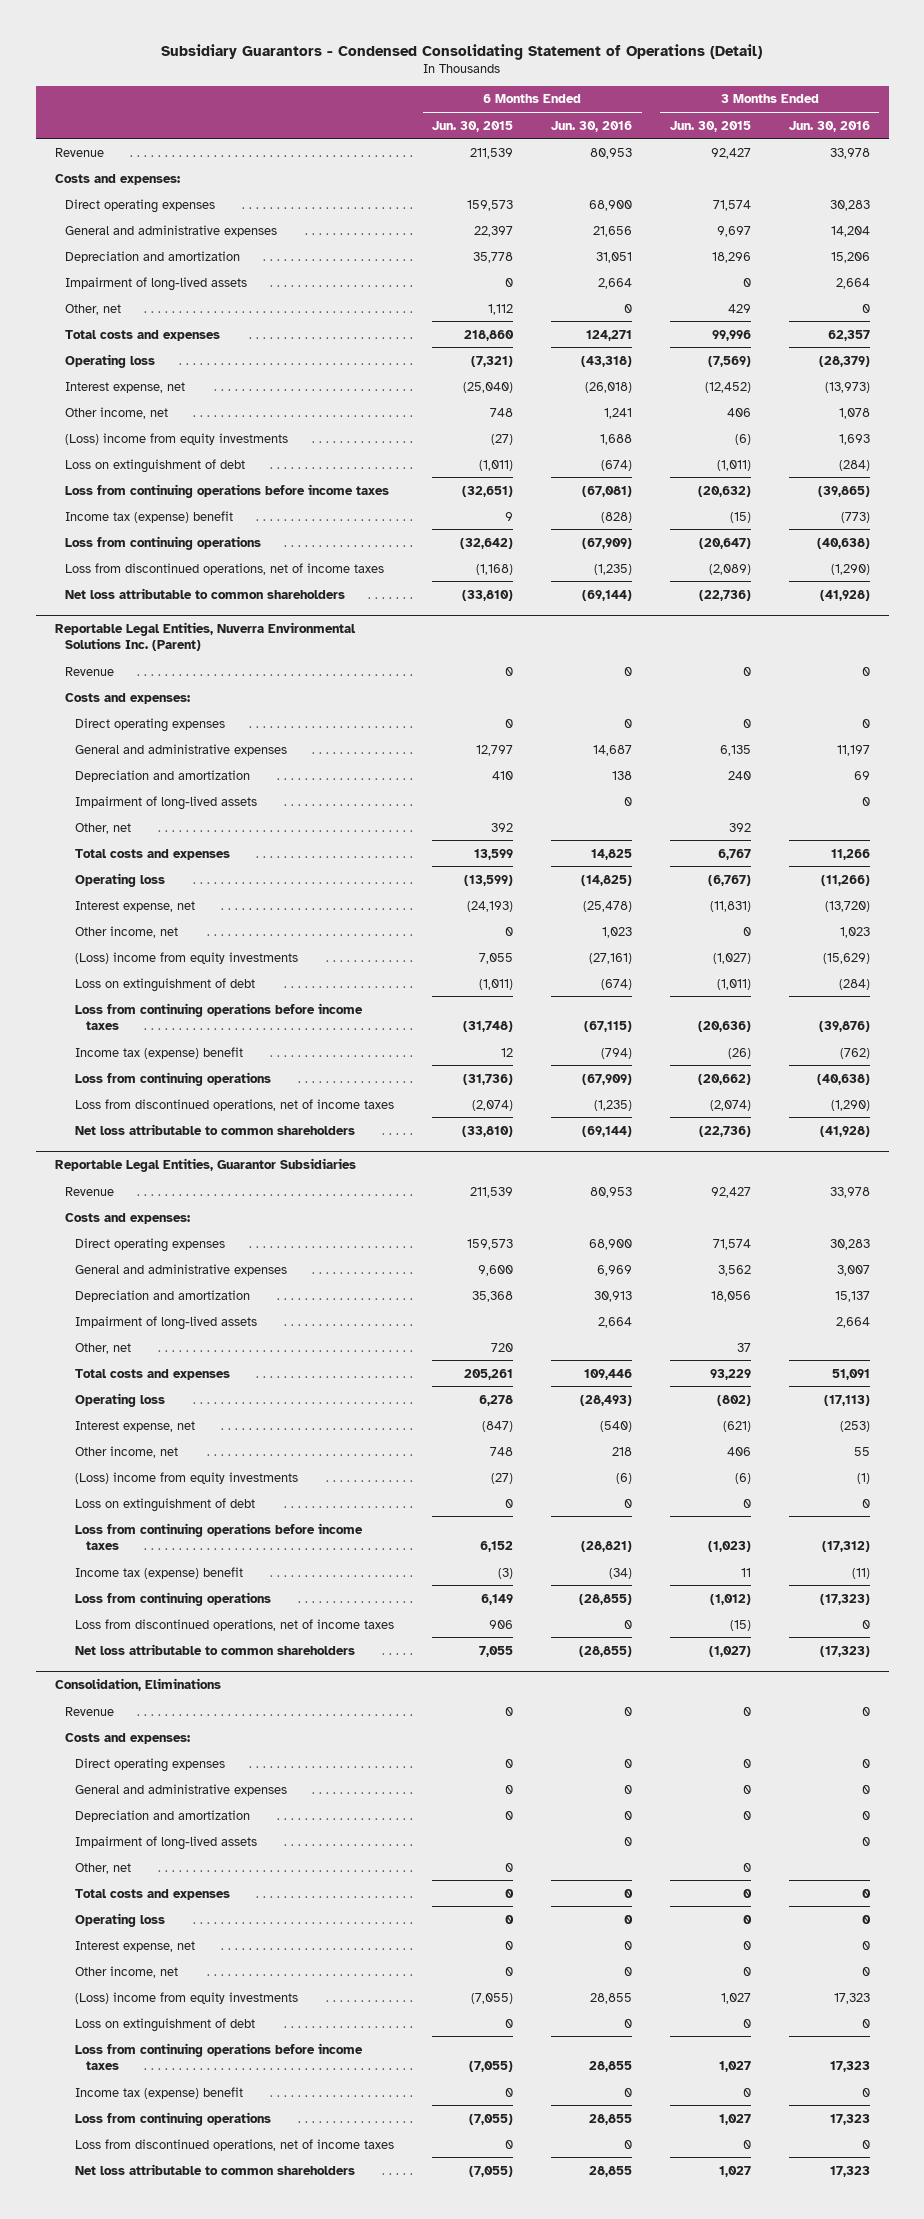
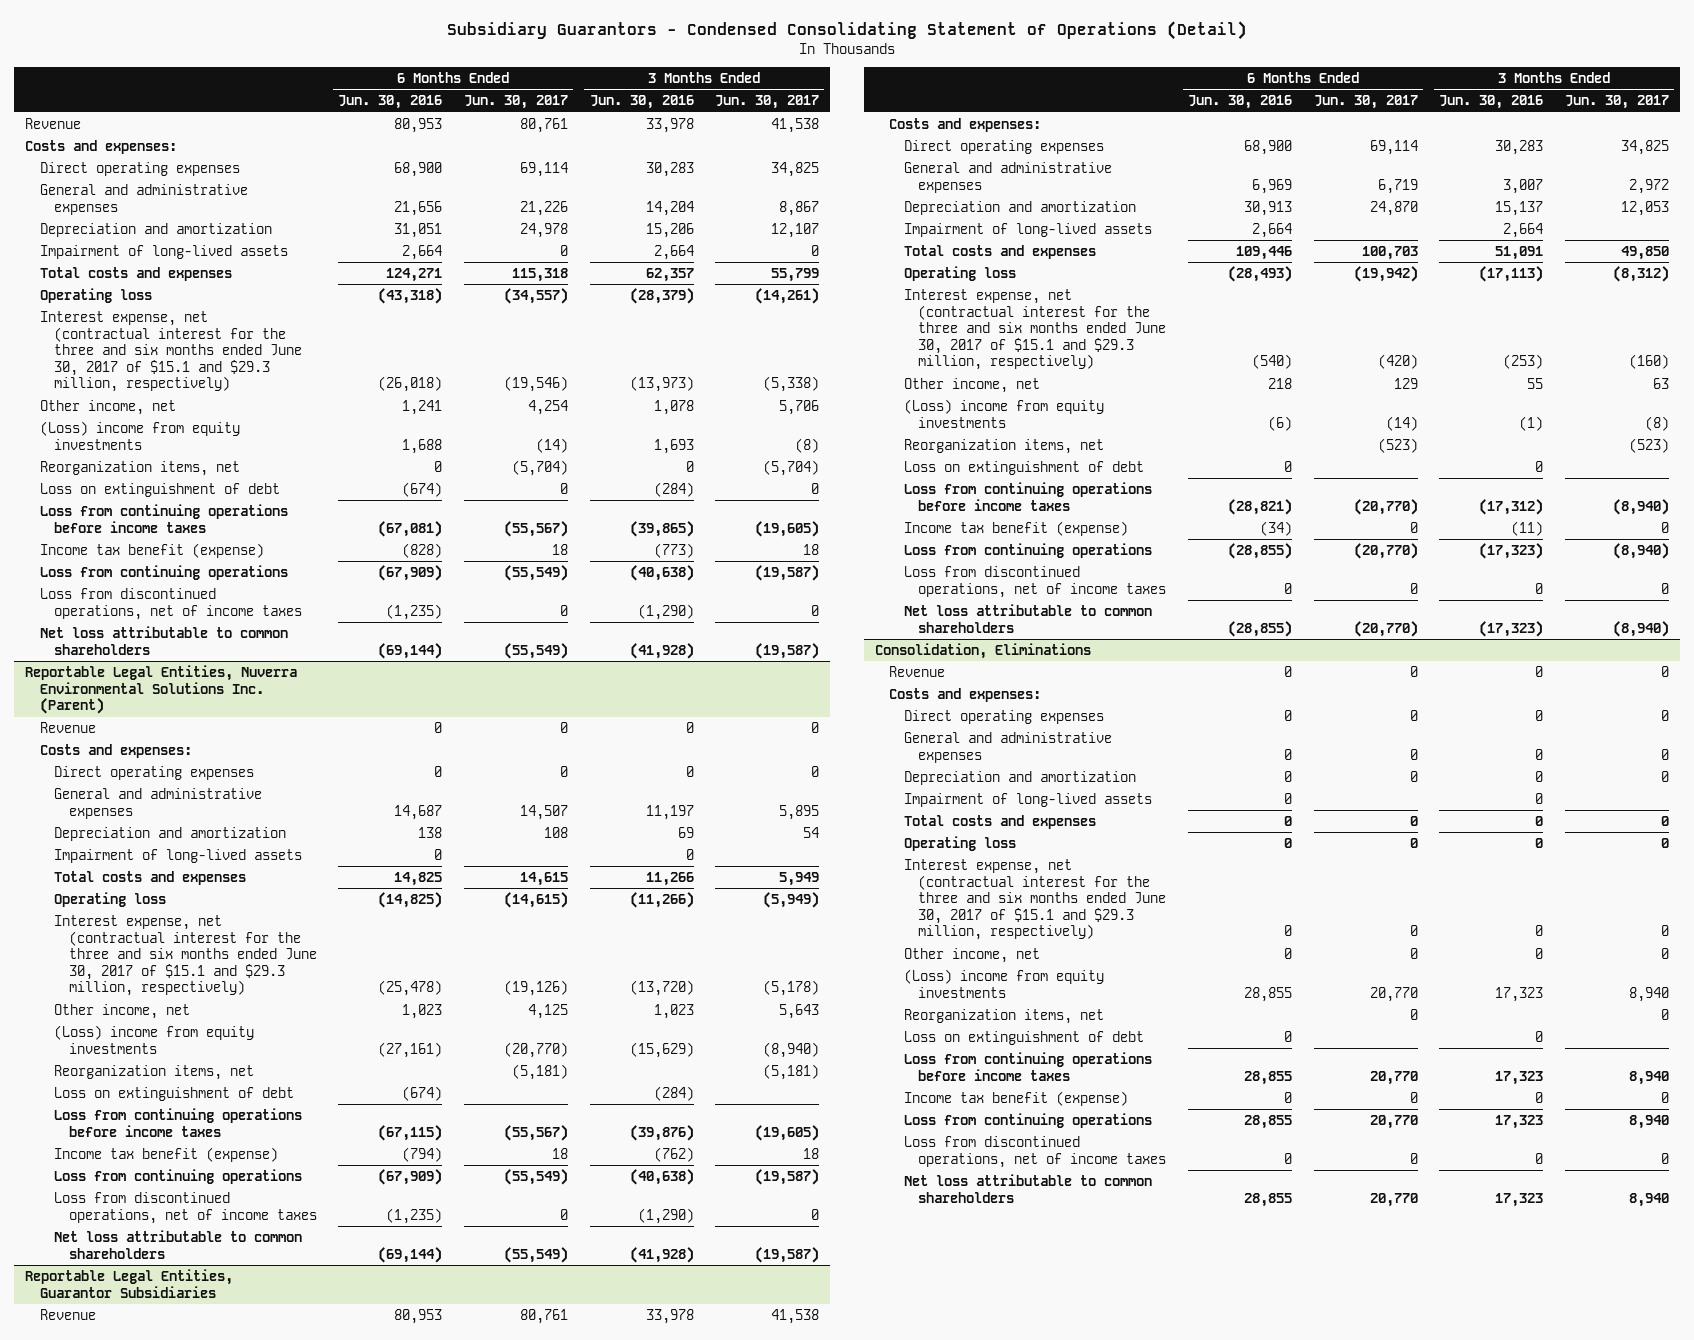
[432,120,514,132] Jun. 30, 2015 -> none
[669,120,751,132] Jun. 30, 2015 -> none
none -> [463,95,568,110] Jun. 30, 2017
none -> [715,95,820,110] Jun. 30, 2017
[65,303,122,315] Other, net -> none
[65,381,186,393] Interest expense, net -> [39,310,303,393] Interest expense, net (contractual interest for the three and six months ended June 30, 2017 of $15.1 and $29.3 million, respectively)
none -> [39,460,240,476] Reorganization items, net
[65,510,234,523] Income tax (expense) benefit -> [39,542,264,558] Income tax benefit (expense)
[75,822,132,834] Other, net -> none
[75,900,196,912] Interest expense, net -> [54,914,317,997] Interest expense, net (contractual interest for the three and six months ended June 30, 2017 of $15.1 and $29.3 million, respectively)
none -> [54,1064,255,1080] Reorganization items, net
[75,1046,244,1059] Income tax (expense) benefit -> [54,1146,279,1162] Income tax benefit (expense)
[75,1342,132,1354] Other, net -> none
[75,1420,196,1432] Interest expense, net -> [903,288,1167,371] Interest expense, net (contractual interest for the three and six months ended June 30, 2017 of $15.1 and $29.3 million, respectively)
none -> [903,438,1104,454] Reorganization items, net
[75,1566,244,1579] Income tax (expense) benefit -> [903,520,1128,536] Income tax benefit (expense)
[75,1862,132,1874] Other, net -> none
[75,1940,196,1952] Interest expense, net -> [903,858,1167,941] Interest expense, net (contractual interest for the three and six months ended June 30, 2017 of $15.1 and $29.3 million, respectively)
none -> [903,1008,1104,1024] Reorganization items, net
[75,2086,244,2099] Income tax (expense) benefit -> [903,1090,1128,1106] Income tax benefit (expense)

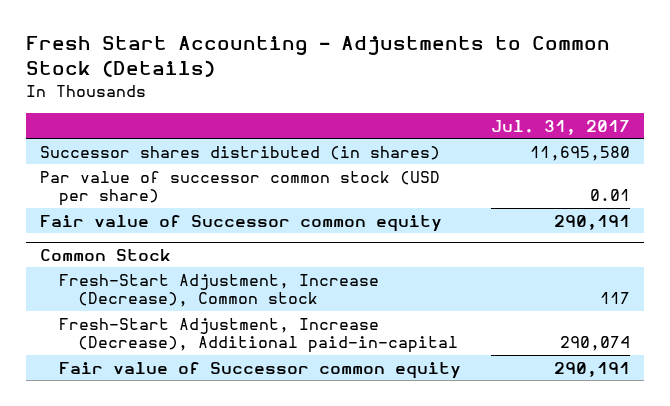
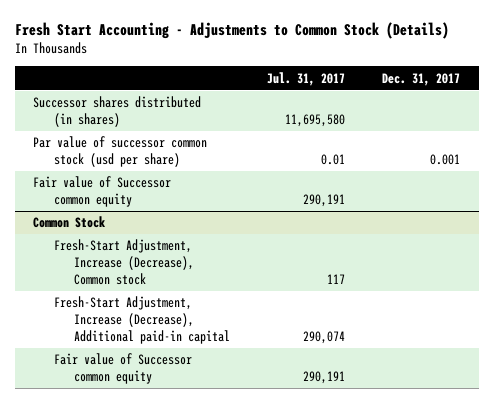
none -> [382,72,461,86] Dec. 31, 2017
[40,170,441,207] Par value of successor common stock (USD per share) -> [33,136,208,168] Par value of successor common stock (usd per share)
[59,317,459,354] Fresh-Start Adjustment, Increase (Decrease), Additional paid-in-capital -> [53,296,230,344] Fresh-Start Adjustment, Increase (Decrease), Additional paid-in capital

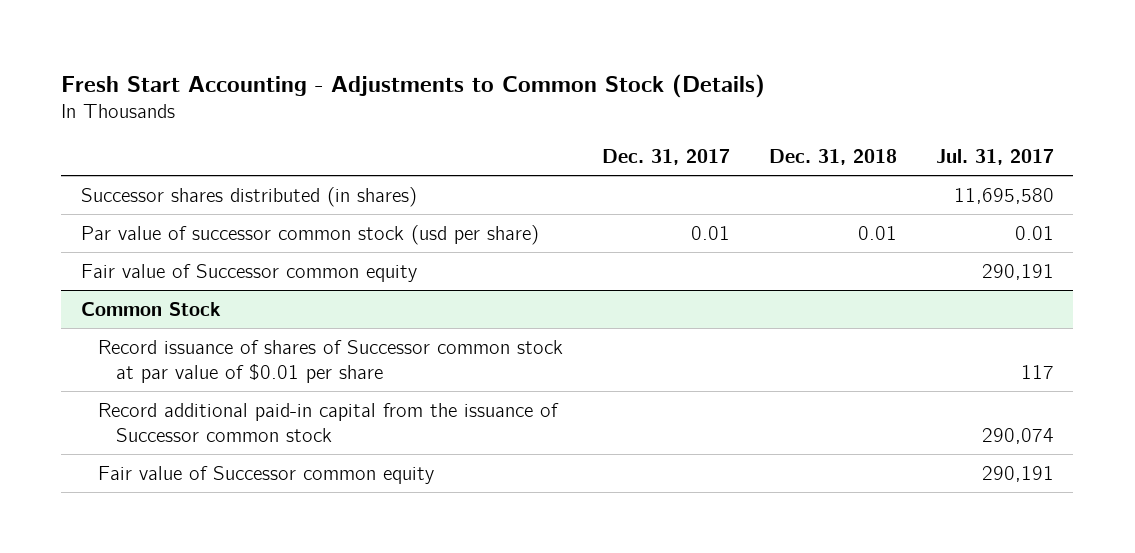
none -> [769,149,898,166] Dec. 31, 2018
[430,154,461,166] 0.001 -> [691,225,731,240] 0.01
[53,239,194,285] Fresh-Start Adjustment, Increase (Decrease), Common stock -> [98,339,564,383] Record issuance of shares of Successor common stock at par value of $0.01 per share
[53,296,230,344] Fresh-Start Adjustment, Increase (Decrease), Additional paid-in capital -> [98,402,560,442] Record additional paid-in capital from the issuance of Successor common stock

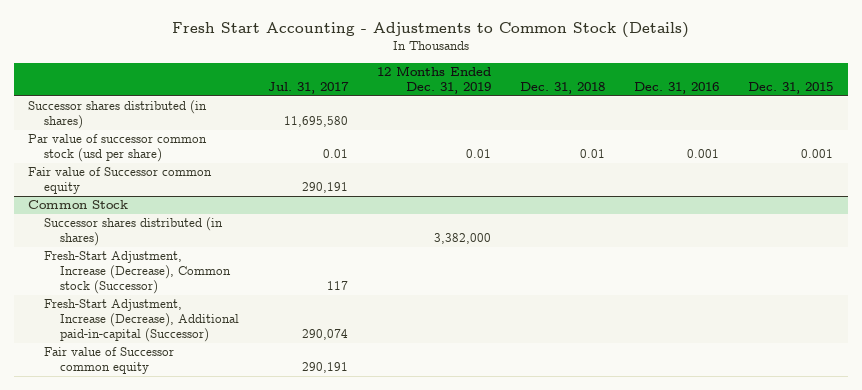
[602,149,731,166] Dec. 31, 2017 -> none
none -> [376,66,491,95] 12 Months Ended Dec. 31, 2019
none -> [634,82,720,95] Dec. 31, 2016
none -> [748,82,834,95] Dec. 31, 2015
none -> [43,217,223,247] Successor shares distributed (in shares)
[98,339,564,383] Record issuance of shares of Successor common stock at par value of $0.01 per share -> [43,251,231,294] Fresh-Start Adjustment, Increase (Decrease), Common stock (Successor)
[98,402,560,442] Record additional paid-in capital from the issuance of Successor common stock -> [43,299,239,342] Fresh-Start Adjustment, Increase (Decrease), Additional paid-in-capital (Successor)

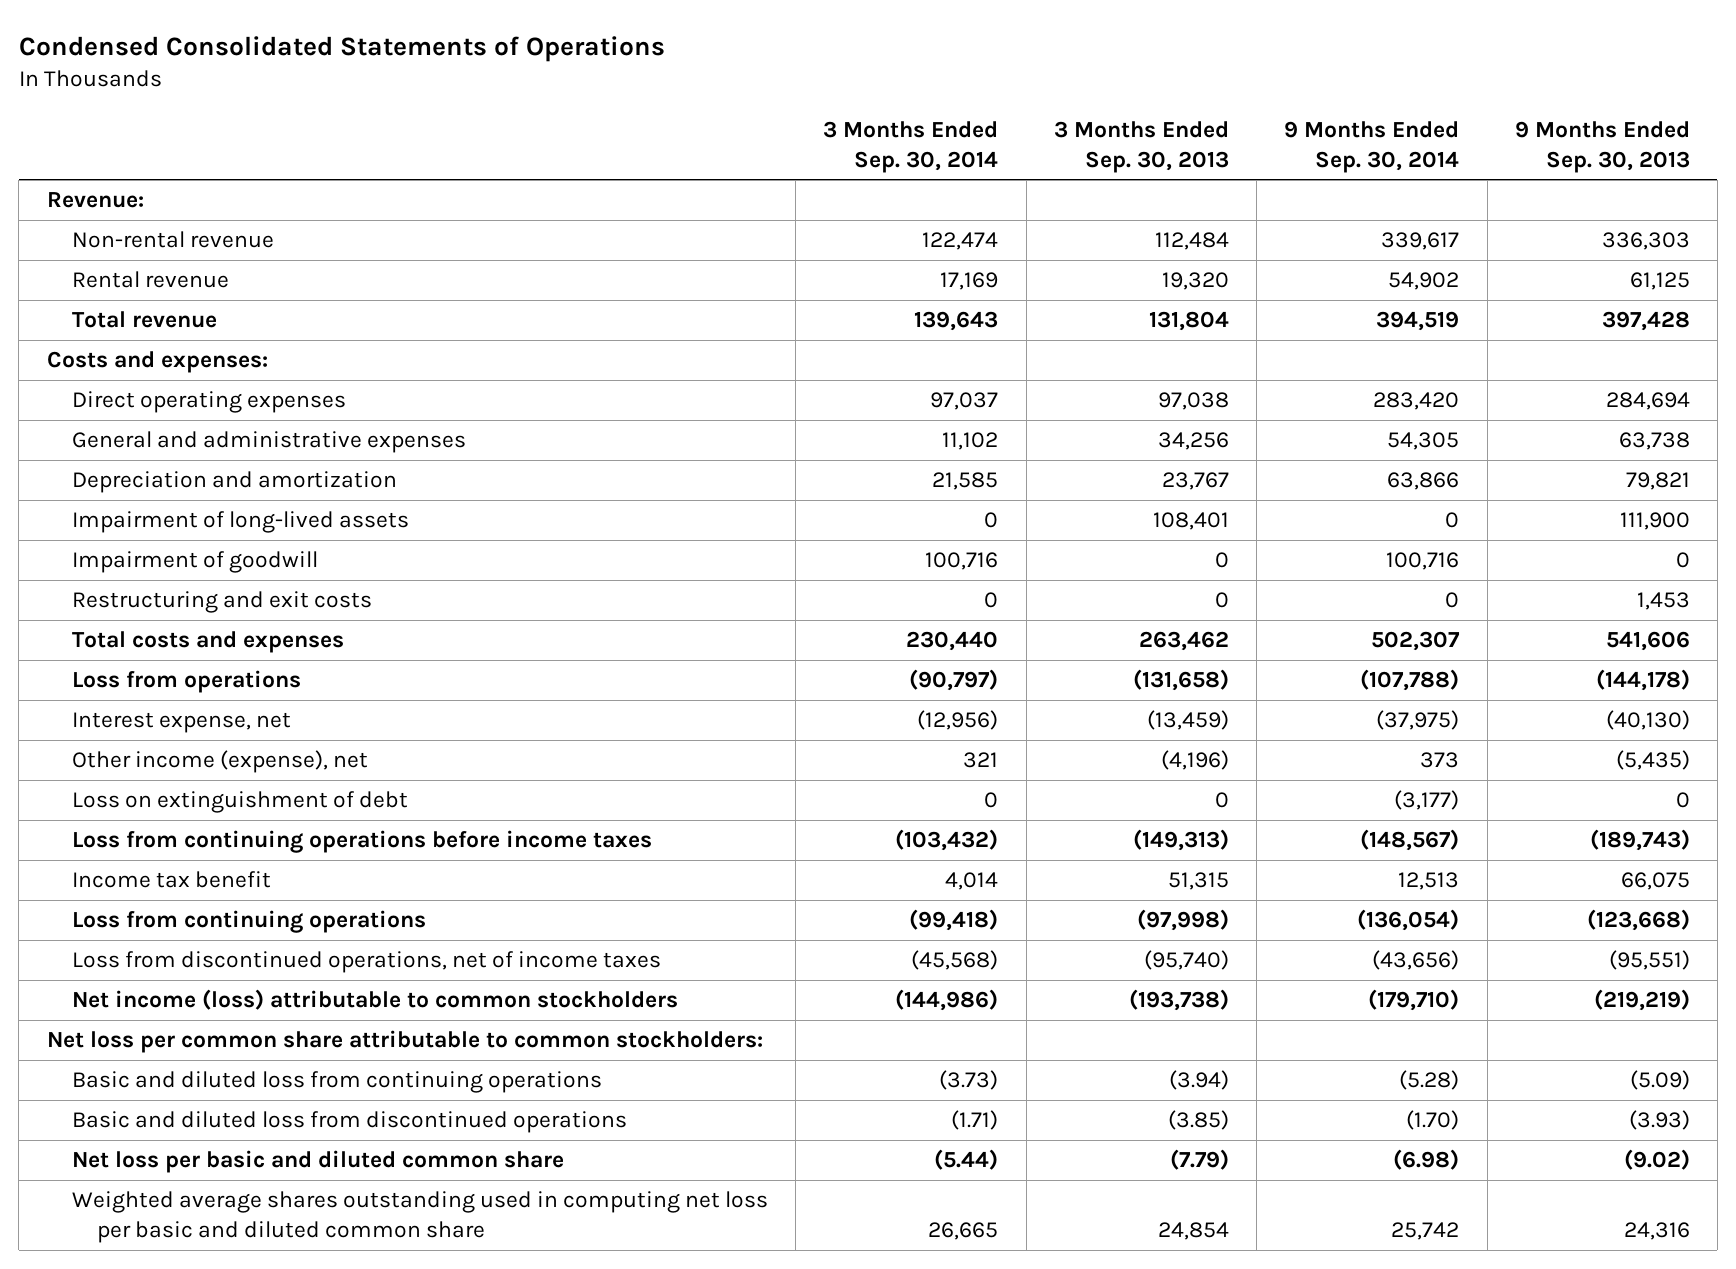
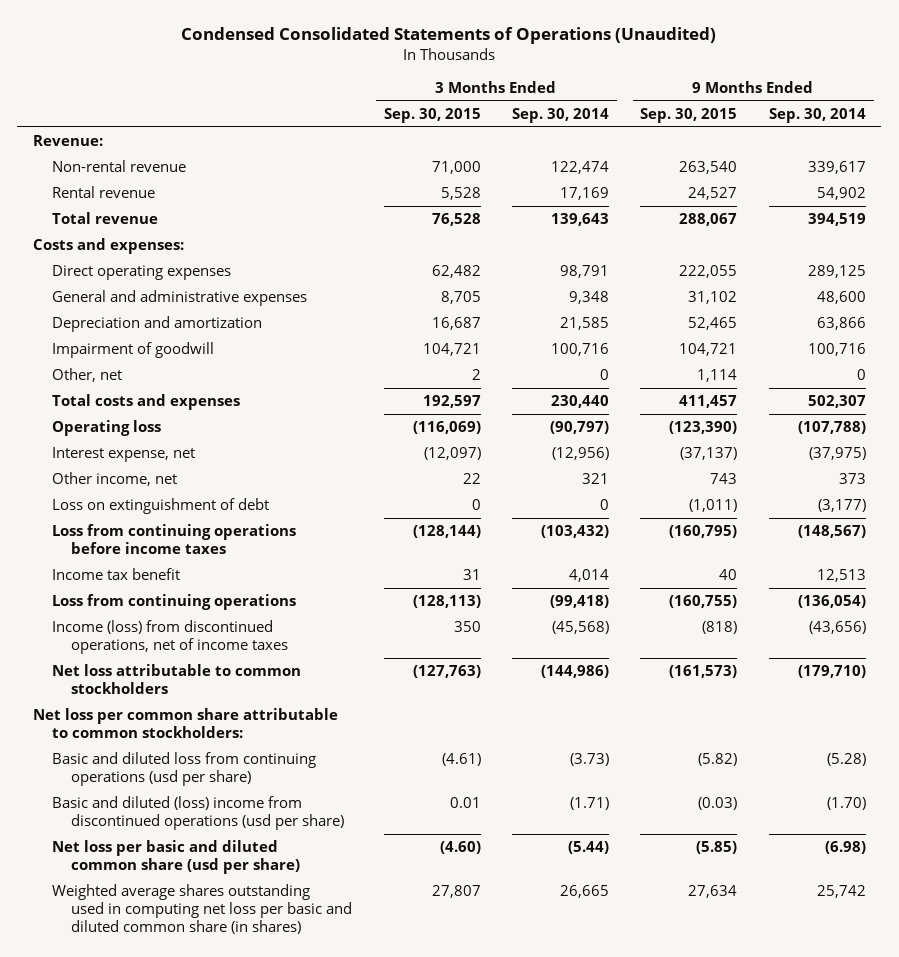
[18,36,665,63] Condensed Consolidated Statements of Operations -> [181,27,717,45] Condensed Consolidated Statements of Operations (Unaudited)
[1053,120,1229,173] 3 Months Ended Sep. 30, 2013 -> none
[1514,120,1690,173] 9 Months Ended Sep. 30, 2013 -> none
none -> [383,107,481,123] Sep. 30, 2015
none -> [640,107,738,123] Sep. 30, 2015
[930,392,999,411] 97,037 -> [560,265,610,279] 98,791
[1373,392,1460,411] 283,420 -> [807,265,866,279] 289,125
[942,432,999,451] 11,102 -> [569,291,610,305] 9,348
[1387,432,1460,451] 54,305 -> [816,291,866,305] 48,600
[71,511,409,534] Impairment of long-lived assets -> none
[71,591,372,614] Restructuring and exit costs -> none
none -> [52,368,123,383] Other, net
[71,670,301,694] Loss from operations -> [52,420,162,437] Operating loss
[71,750,368,774] Other income (expense), net -> [52,472,178,487] Other income, net
[71,951,661,974] Loss from discontinued operations, net of income taxes -> [52,620,289,655] Income (loss) from discontinued operations, net of income taxes
[71,989,678,1011] Net income (loss) attributable to common stockholders -> [52,664,302,695] Net loss attributable to common stockholders
[71,1071,602,1094] Basic and diluted loss from continuing operations -> [52,752,317,787] Basic and diluted loss from continuing operations (usd per share)
[71,1111,627,1134] Basic and diluted loss from discontinued operations -> [52,796,345,831] Basic and diluted (loss) income from discontinued operations (usd per share)
[71,1150,564,1174] Net loss per basic and diluted common share -> [52,840,301,875] Net loss per basic and diluted common share (usd per share)
[71,1191,768,1244] Weighted average shares outstanding used in computing net loss per basic and diluted common share -> [52,884,353,935] Weighted average shares outstanding used in computing net loss per basic and diluted common share (in shares)

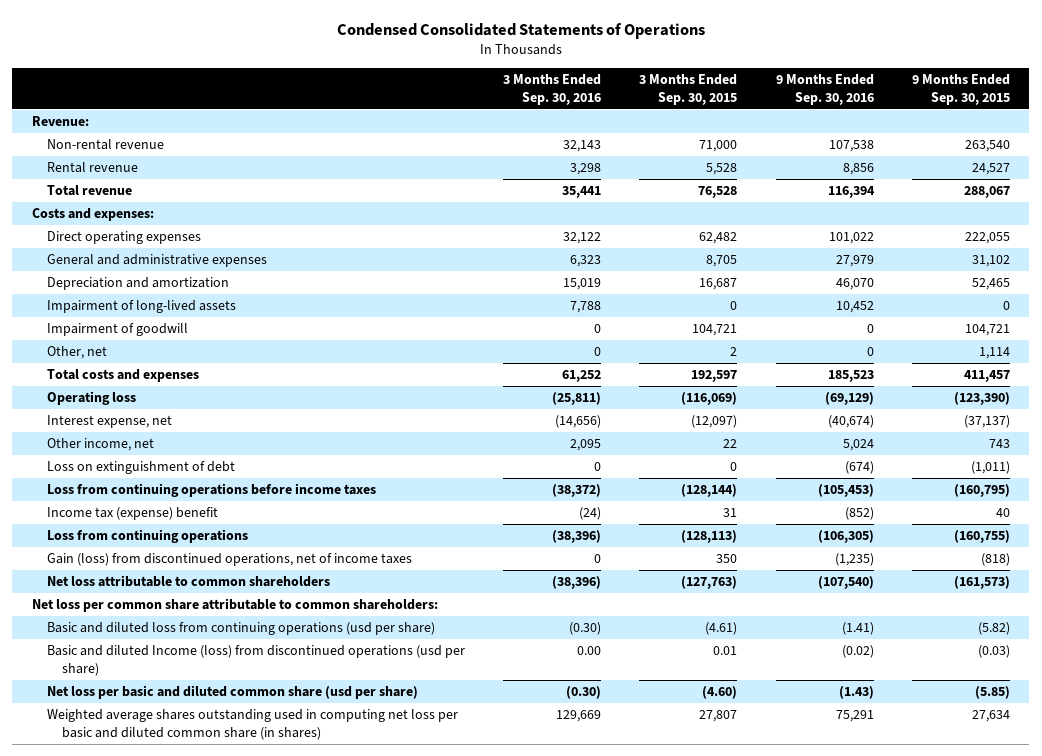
[181,27,717,45] Condensed Consolidated Statements of Operations (Unaudited) -> [336,22,705,39] Condensed Consolidated Statements of Operations
[512,107,610,123] Sep. 30, 2014 -> none
[768,107,866,123] Sep. 30, 2014 -> none
none -> [503,73,602,106] 3 Months Ended Sep. 30, 2016
none -> [775,73,874,106] 9 Months Ended Sep. 30, 2016
none -> [46,300,236,314] Impairment of long-lived assets
[52,568,181,581] Income tax benefit -> [46,507,218,521] Income tax (expense) benefit
[52,620,289,655] Income (loss) from discontinued operations, net of income taxes -> [46,553,412,567] Gain (loss) from discontinued operations, net of income taxes
[52,664,302,695] Net loss attributable to common stockholders -> [46,575,330,588] Net loss attributable to common shareholders
[33,708,339,739] Net loss per common share attributable to common stockholders: -> [31,598,438,613] Net loss per common share attributable to common shareholders:
[52,796,345,831] Basic and diluted (loss) income from discontinued operations (usd per share) -> [46,645,465,677] Basic and diluted Income (loss) from discontinued operations (usd per share)

